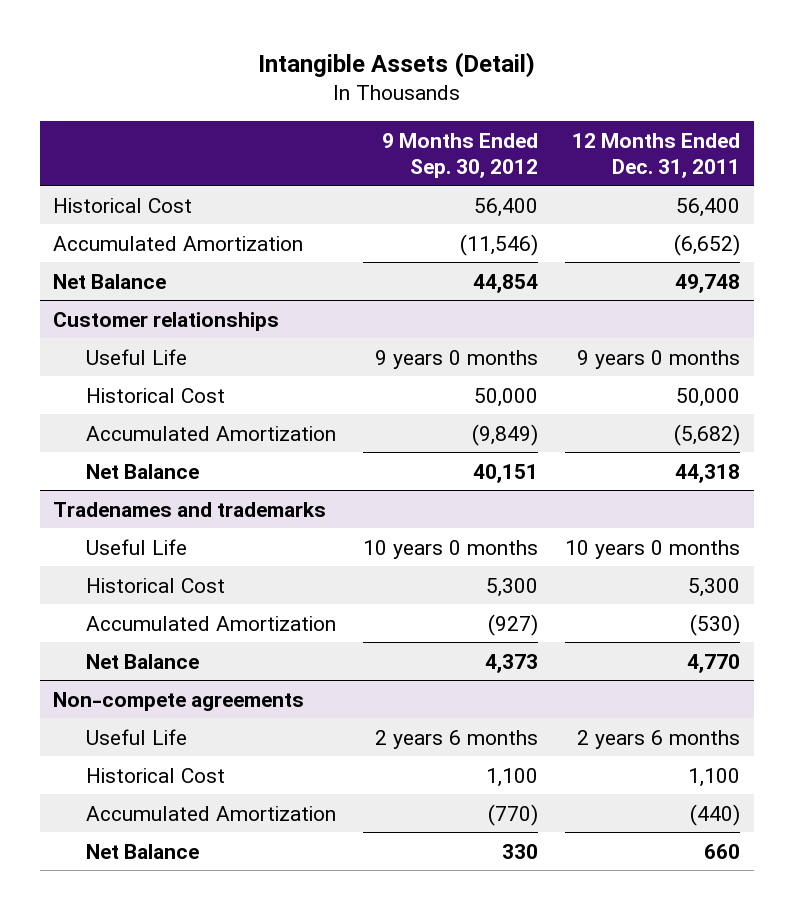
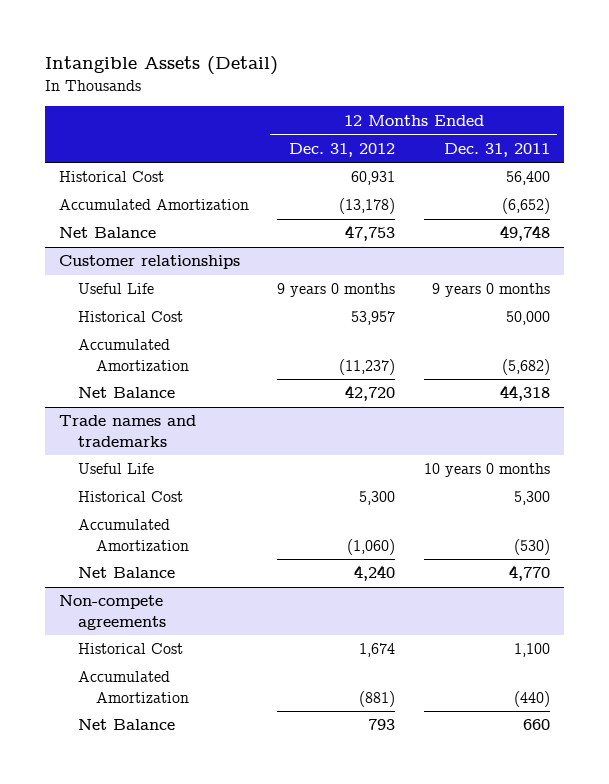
[381,132,538,178] 9 Months Ended Sep. 30, 2012 -> none
none -> [289,142,396,157] Dec. 31, 2012
[53,501,327,517] Tradenames and trademarks -> none
none -> [58,415,196,447] Trade names and trademarks
[85,728,187,745] Useful Life -> none

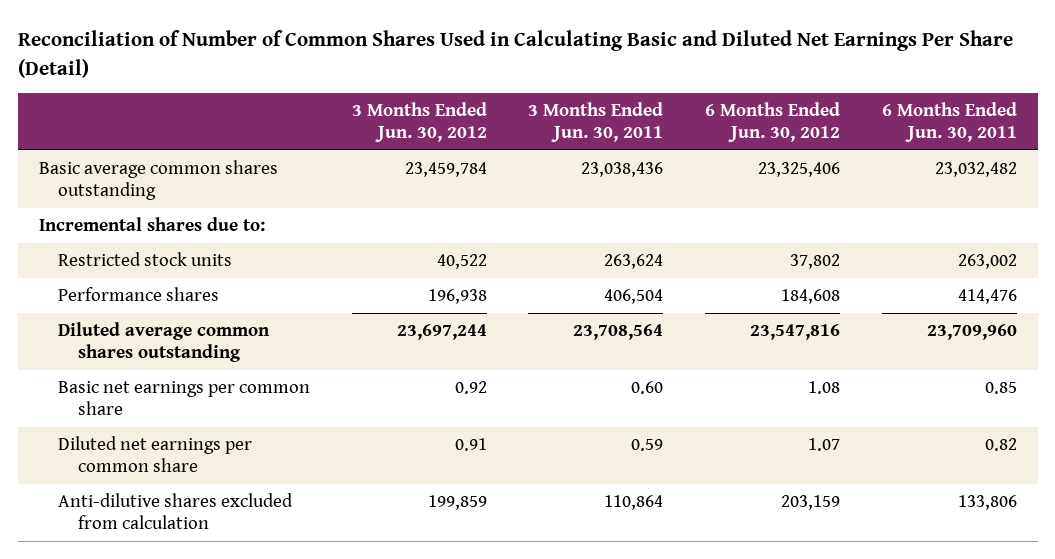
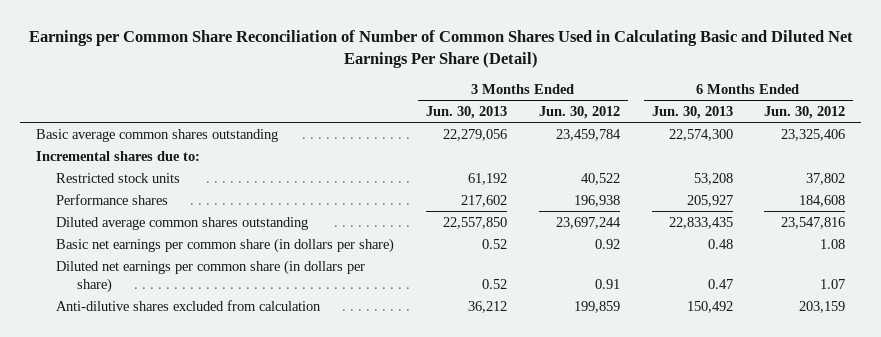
[17,30,1013,78] Reconciliation of Number of Common Shares Used in Calculating Basic and Diluted Net Earnings Per Share (Detail) -> [28,30,853,69] Earnings per Common Share Reconciliation of Number of Common Shares Used in Calculating Basic and Diluted Net Earnings Per Share (Detail)
[528,102,664,143] 3 Months Ended Jun. 30, 2011 -> none
[881,102,1017,143] 6 Months Ended Jun. 30, 2011 -> none
none -> [426,105,508,119] Jun. 30, 2013
none -> [651,105,733,119] Jun. 30, 2013
[58,381,311,416] Basic net earnings per common share -> [56,237,395,253] Basic net earnings per common share (in dollars per share)
[58,436,253,473] Diluted net earnings per common share -> [56,259,366,293] Diluted net earnings per common share (in dollars per share)

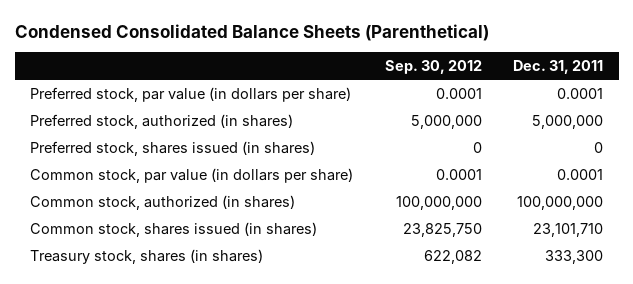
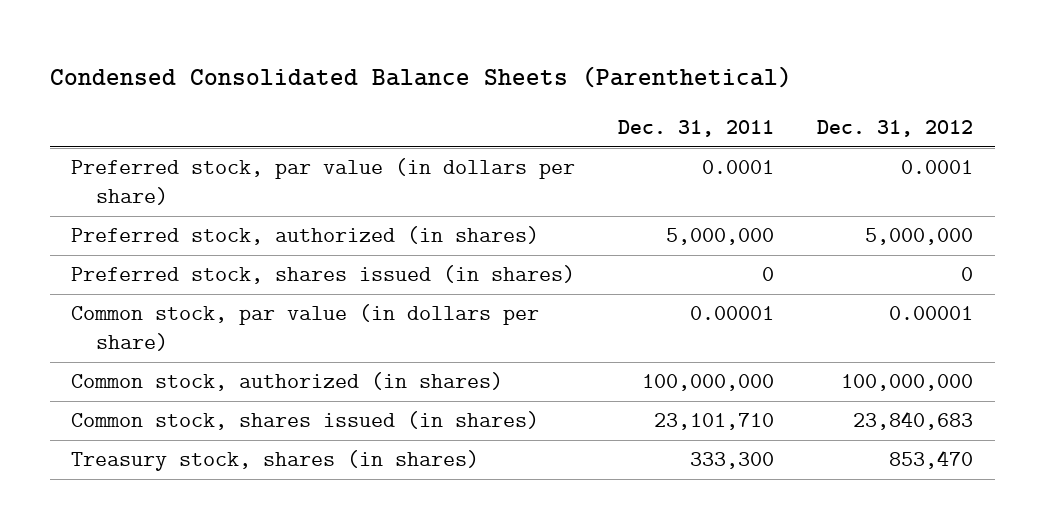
[384,59,482,74] Sep. 30, 2012 -> none
none -> [817,120,974,138] Dec. 31, 2012
[556,168,603,180] 0.0001 -> [690,306,775,321] 0.00001

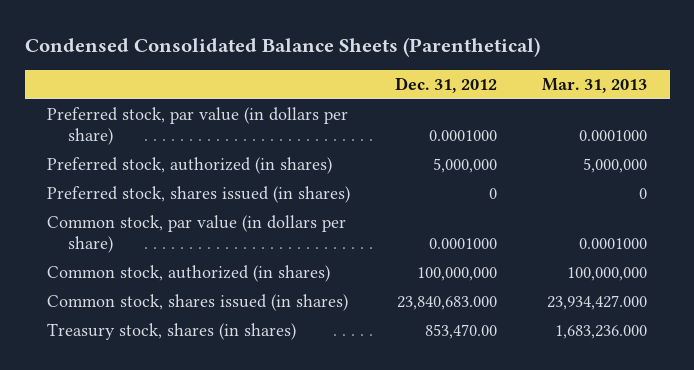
[618,120,775,138] Dec. 31, 2011 -> none
none -> [542,78,648,94] Mar. 31, 2013
[901,160,974,175] 0.0001 -> [429,130,498,142] 0.0001000
[889,306,974,321] 0.00001 -> [429,238,498,250] 0.0001000
[853,411,974,431] 23,840,683 -> [397,296,498,311] 23,840,683.000
[889,450,974,470] 853,470 -> [425,324,498,340] 853,470.00

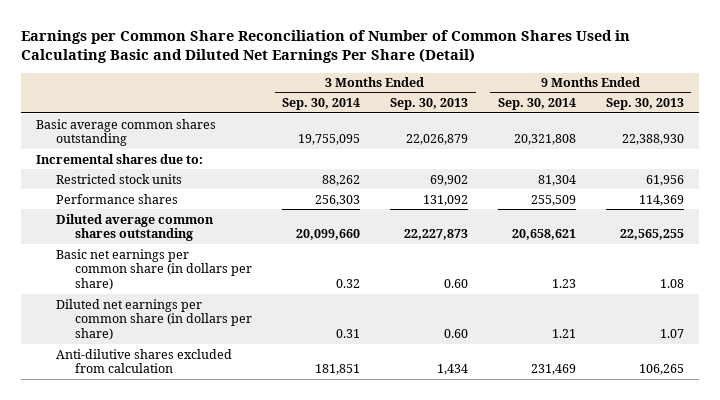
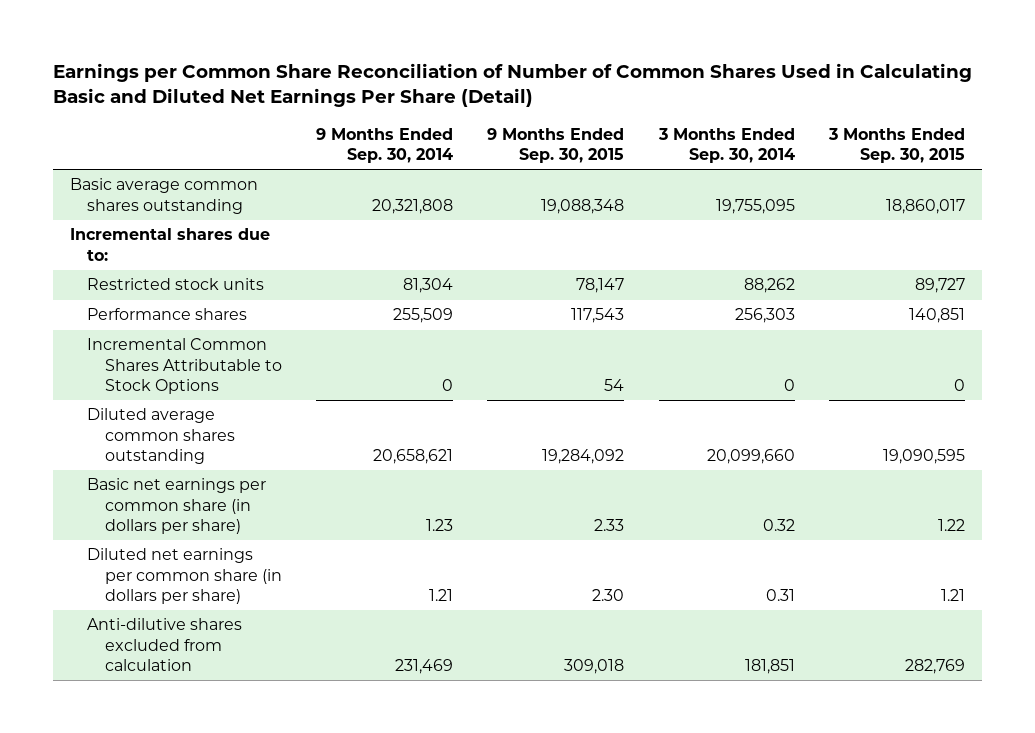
[390,98,469,111] Sep. 30, 2013 -> none
[605,98,684,111] Sep. 30, 2013 -> none
none -> [487,127,625,163] 9 Months Ended Sep. 30, 2015
none -> [827,127,965,163] 3 Months Ended Sep. 30, 2015
none -> [87,338,283,394] Incremental Common Shares Attributable to Stock Options

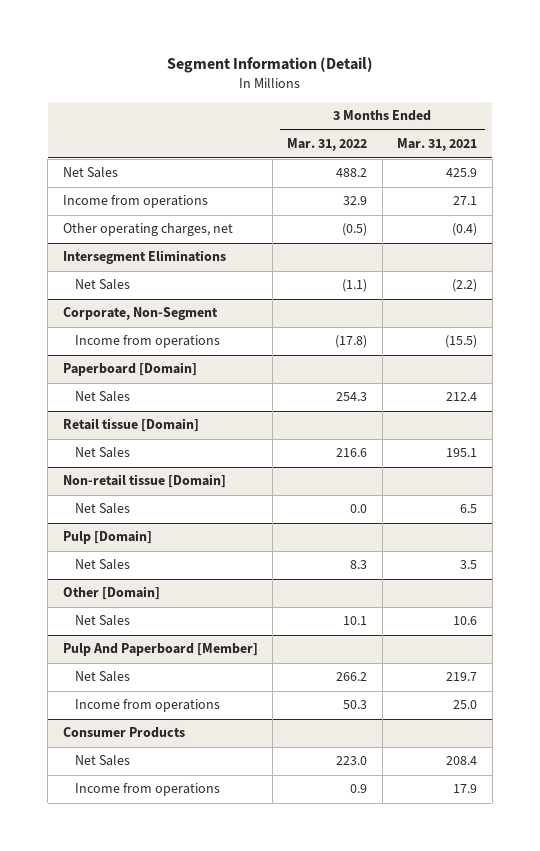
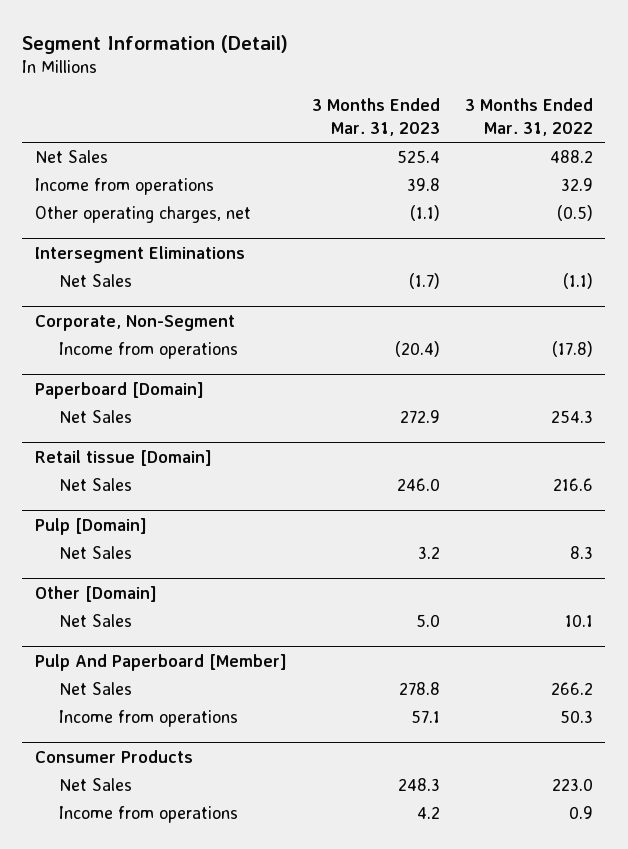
[397,138,478,152] Mar. 31, 2021 -> none
none -> [311,98,440,137] 3 Months Ended Mar. 31, 2023
[62,474,226,489] Non-retail tissue [Domain] -> none
[74,503,130,515] Net Sales -> none

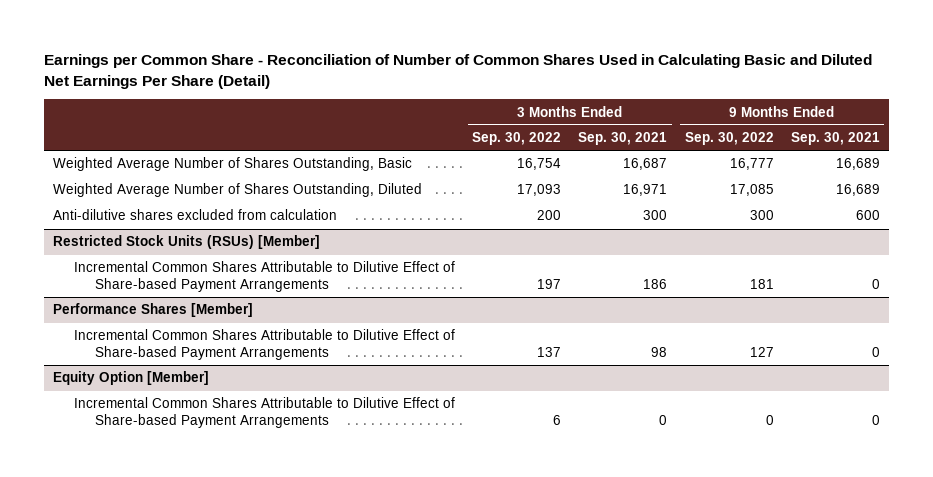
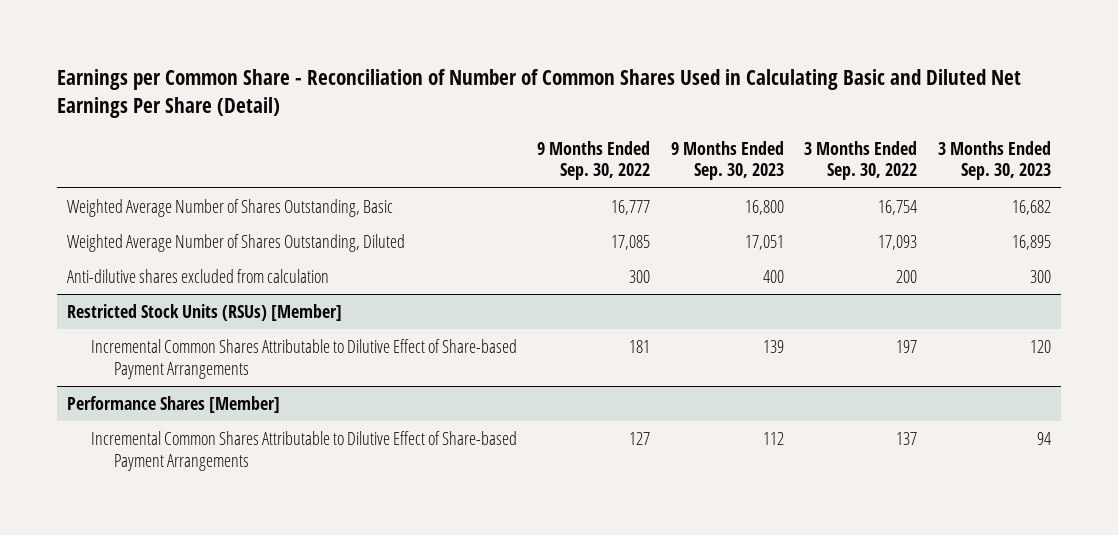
[578,132,668,146] Sep. 30, 2021 -> none
[791,132,881,146] Sep. 30, 2021 -> none
none -> [670,140,784,181] 9 Months Ended Sep. 30, 2023
none -> [937,140,1051,181] 3 Months Ended Sep. 30, 2023
[52,371,209,386] Equity Option [Member] -> none
[73,397,455,428] Incremental Common Shares Attributable to Dilutive Effect of Share-based Payment Arrangements -> none

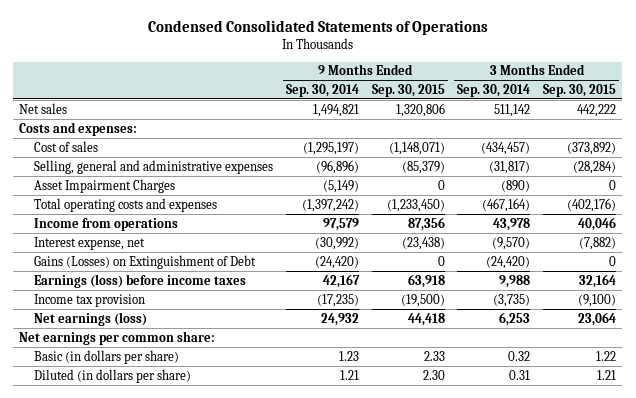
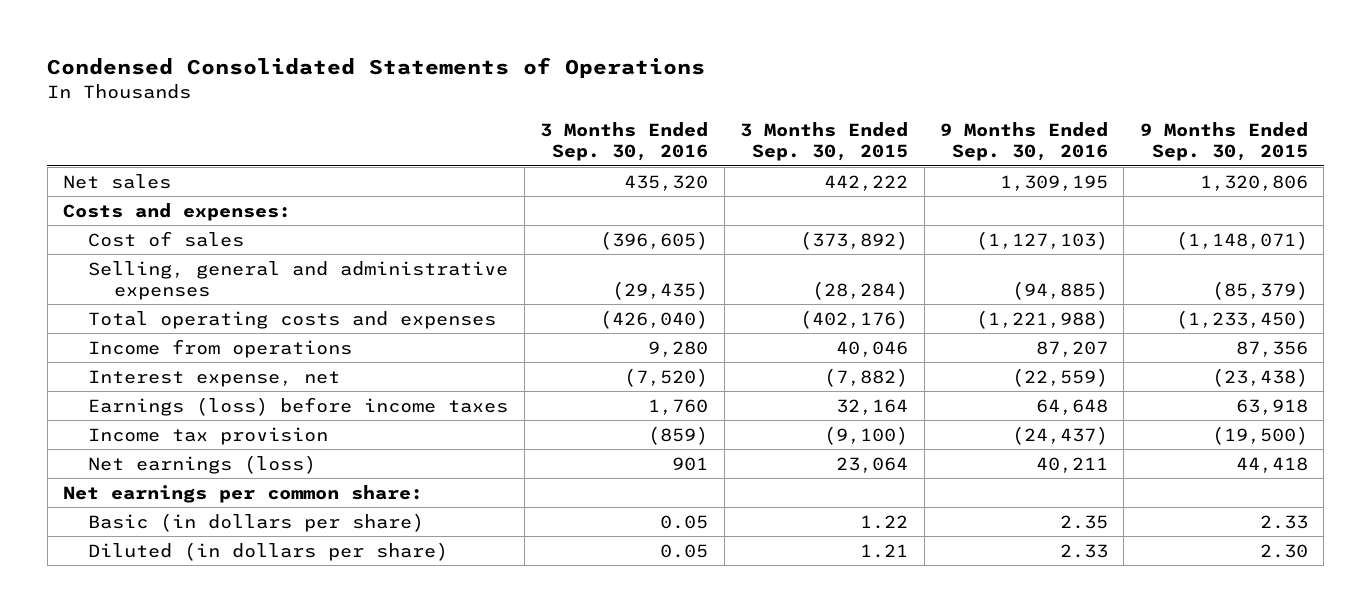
[285,83,359,97] Sep. 30, 2014 -> none
[457,83,531,97] Sep. 30, 2014 -> none
none -> [540,122,709,162] 3 Months Ended Sep. 30, 2016
none -> [940,122,1109,162] 9 Months Ended Sep. 30, 2016
[34,178,176,193] Asset Impairment Charges -> none
[34,254,257,269] Gains (Losses) on Extinguishment of Debt -> none

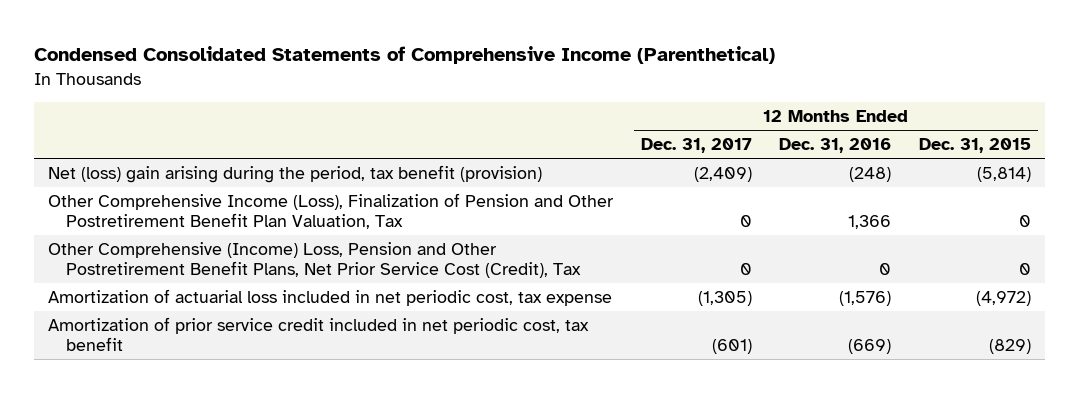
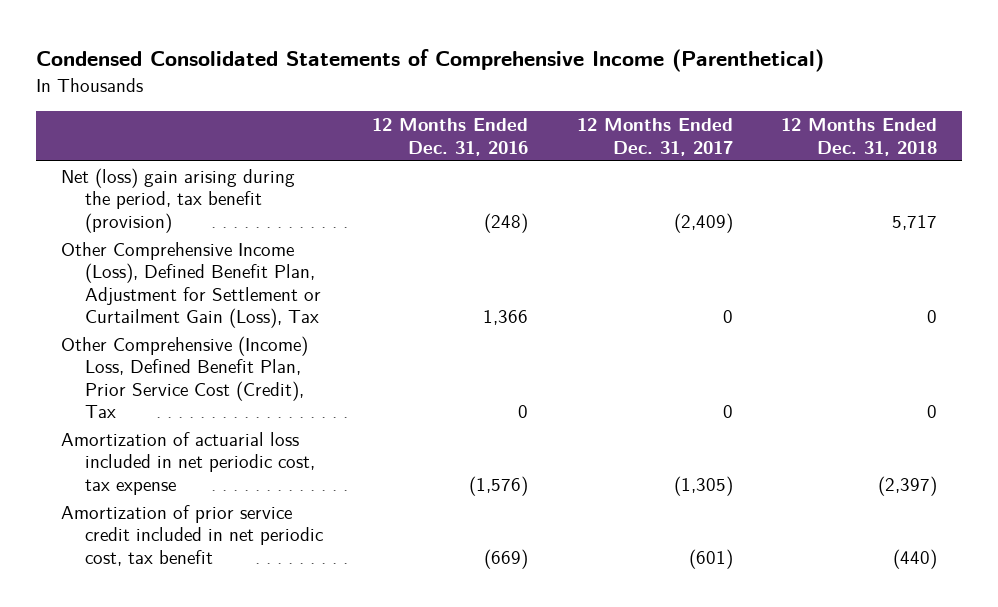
[919,138,1032,154] Dec. 31, 2015 -> none
none -> [781,118,938,156] 12 Months Ended Dec. 31, 2018
[47,193,614,230] Other Comprehensive Income (Loss), Finalization of Pension and Other Postretirement Benefit Plan Valuation, Tax -> [60,241,322,329] Other Comprehensive Income (Loss), Defined Benefit Plan, Adjustment for Settlement or Curtailment Gain (Loss), Tax
[47,242,581,279] Other Comprehensive (Income) Loss, Pension and Other Postretirement Benefit Plans, Net Prior Service Cost (Credit), Tax -> [60,335,308,419] Other Comprehensive (Income) Loss, Defined Benefit Plan, Prior Service Cost (Credit), Tax

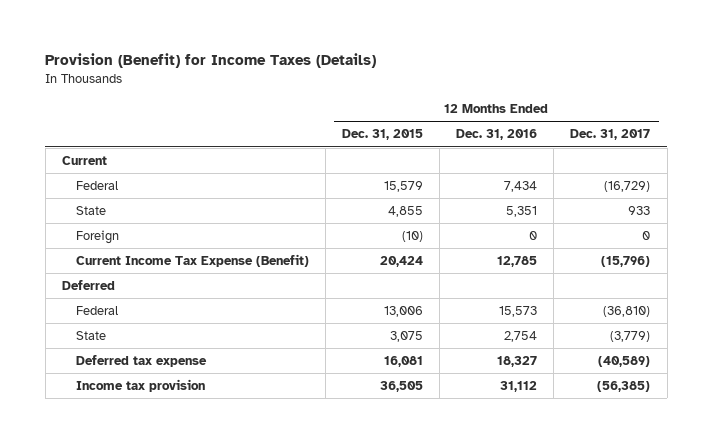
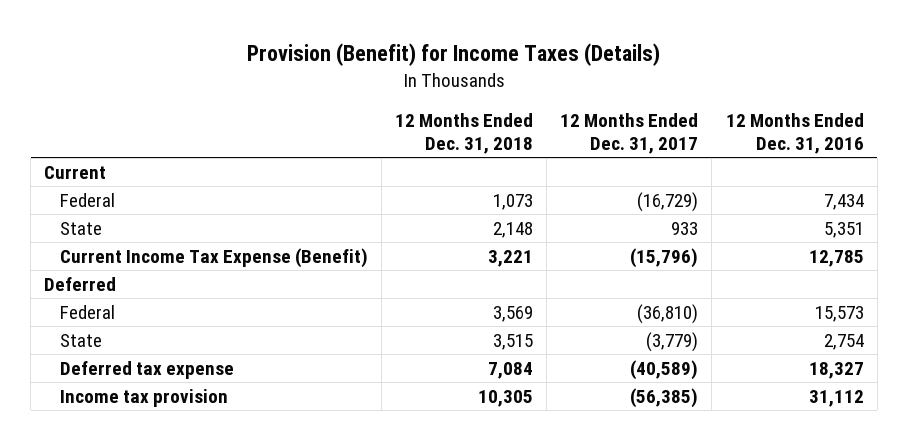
[342,129,424,141] Dec. 31, 2015 -> none
none -> [394,112,533,155] 12 Months Ended Dec. 31, 2018
[76,230,120,245] Foreign -> none

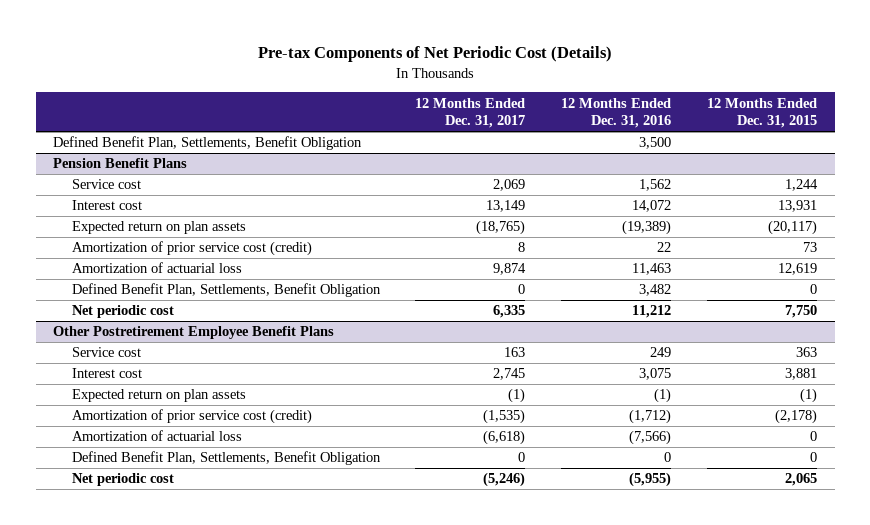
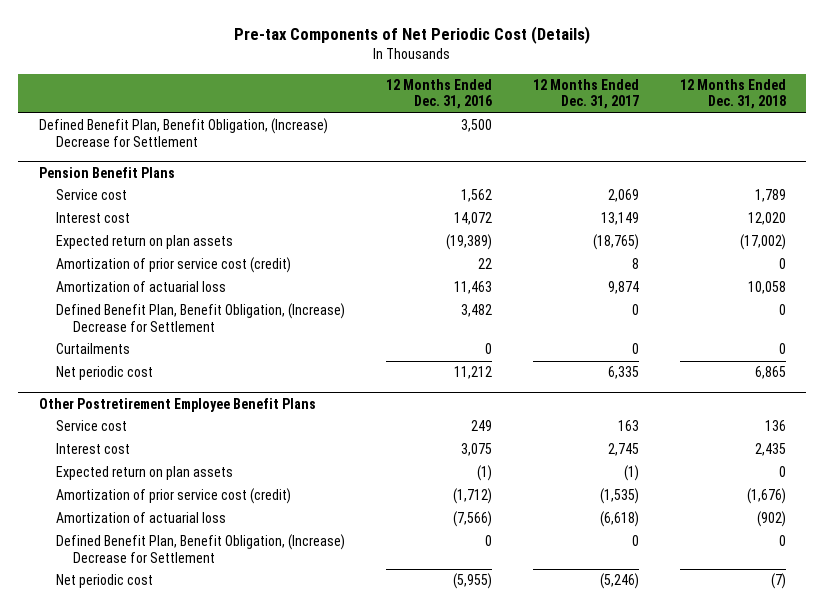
[706,97,817,129] 12 Months Ended Dec. 31, 2015 -> none
none -> [679,79,786,110] 12 Months Ended Dec. 31, 2018
[53,136,363,151] Defined Benefit Plan, Settlements, Benefit Obligation -> [38,118,328,147] Defined Benefit Plan, Benefit Obligation, (Increase) Decrease for Settlement
[71,283,381,298] Defined Benefit Plan, Settlements, Benefit Obligation -> [55,303,345,332] Defined Benefit Plan, Benefit Obligation, (Increase) Decrease for Settlement
none -> [55,343,130,355] Curtailments
[71,451,381,466] Defined Benefit Plan, Settlements, Benefit Obligation -> [55,534,345,563] Defined Benefit Plan, Benefit Obligation, (Increase) Decrease for Settlement

